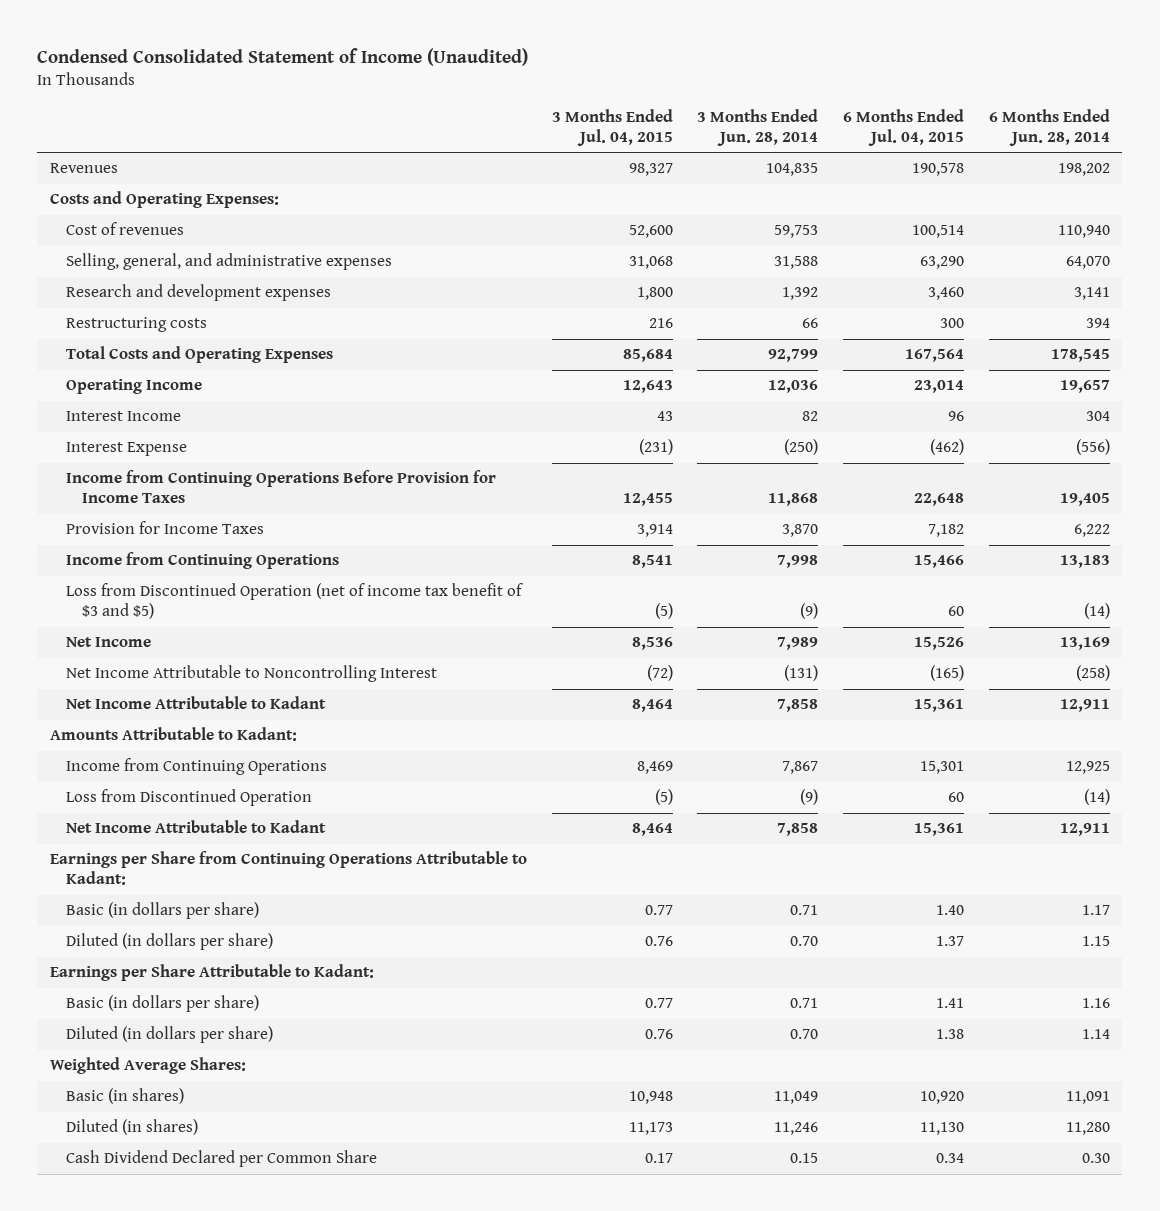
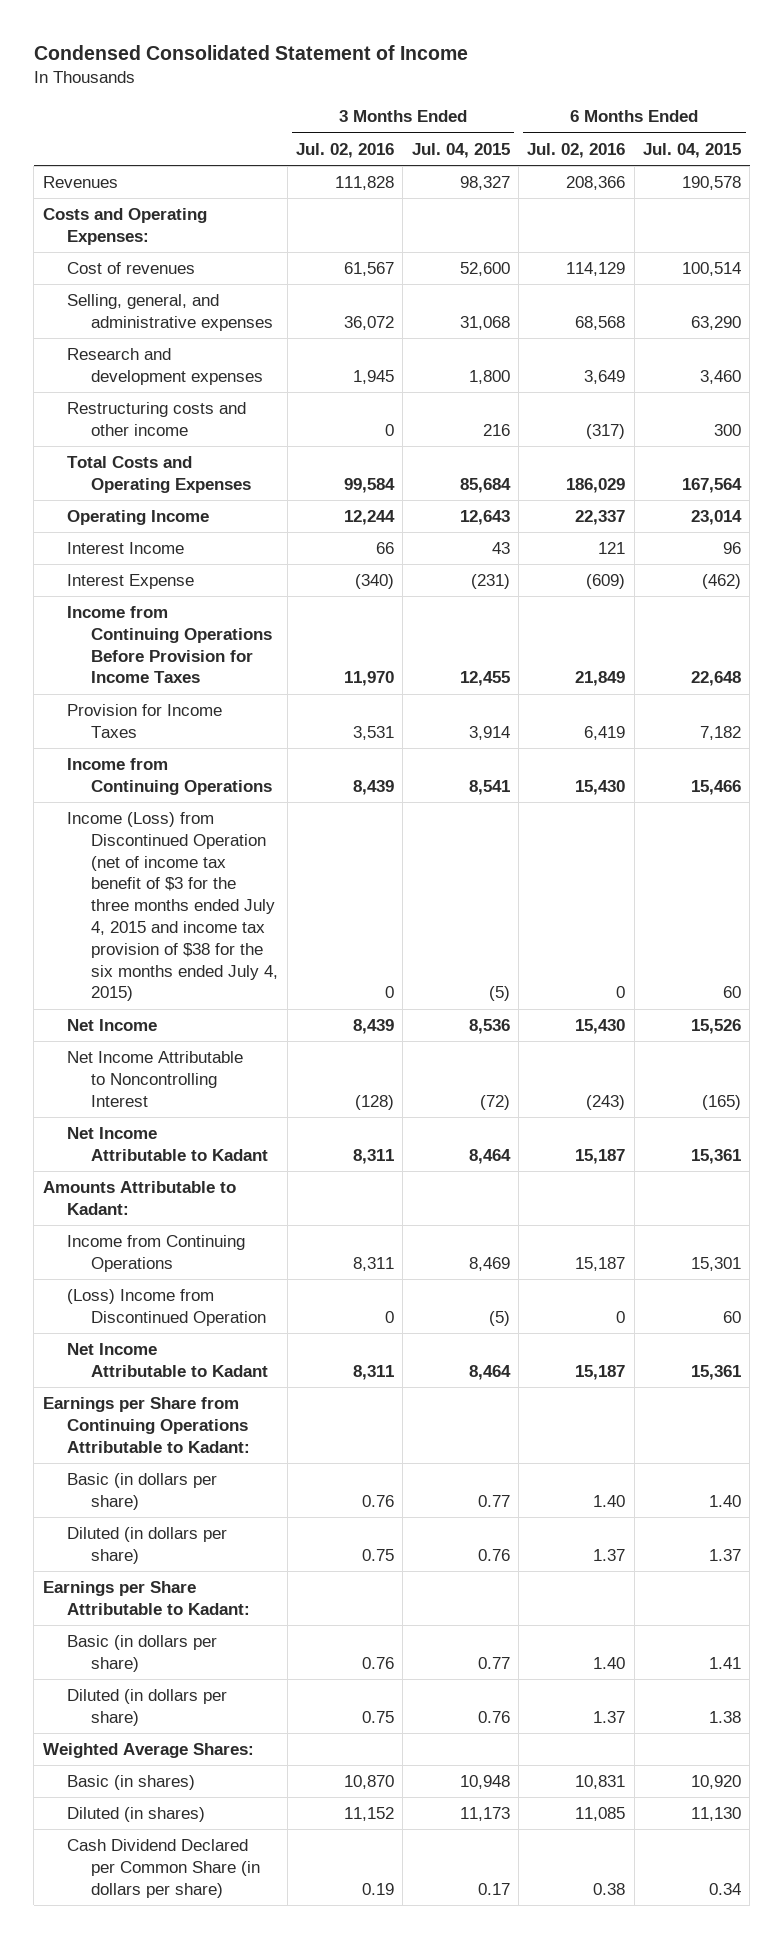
[37,47,529,66] Condensed Consolidated Statement of Income (Unaudited) -> [33,45,468,61] Condensed Consolidated Statement of Income
[697,108,819,146] 3 Months Ended Jun. 28, 2014 -> none
[988,108,1110,146] 6 Months Ended Jun. 28, 2014 -> none
none -> [296,142,395,158] Jul. 02, 2016
none -> [527,142,626,158] Jul. 02, 2016
[66,317,208,333] Restructuring costs -> [66,402,246,436] Restructuring costs and other income
[66,583,524,620] Loss from Discontinued Operation (net of income tax benefit of $3 and $5) -> [66,812,279,1002] Income (Loss) from Discontinued Operation (net of income tax benefit of $3 for the three months ended July 4, 2015 and income tax provision of $38 for the six months ended July 4, 2015)
[66,789,313,807] Loss from Discontinued Operation -> [66,1289,267,1326] (Loss) Income from Discontinued Operation
[66,1150,378,1168] Cash Dividend Declared per Common Share -> [66,1839,261,1898] Cash Dividend Declared per Common Share (in dollars per share)

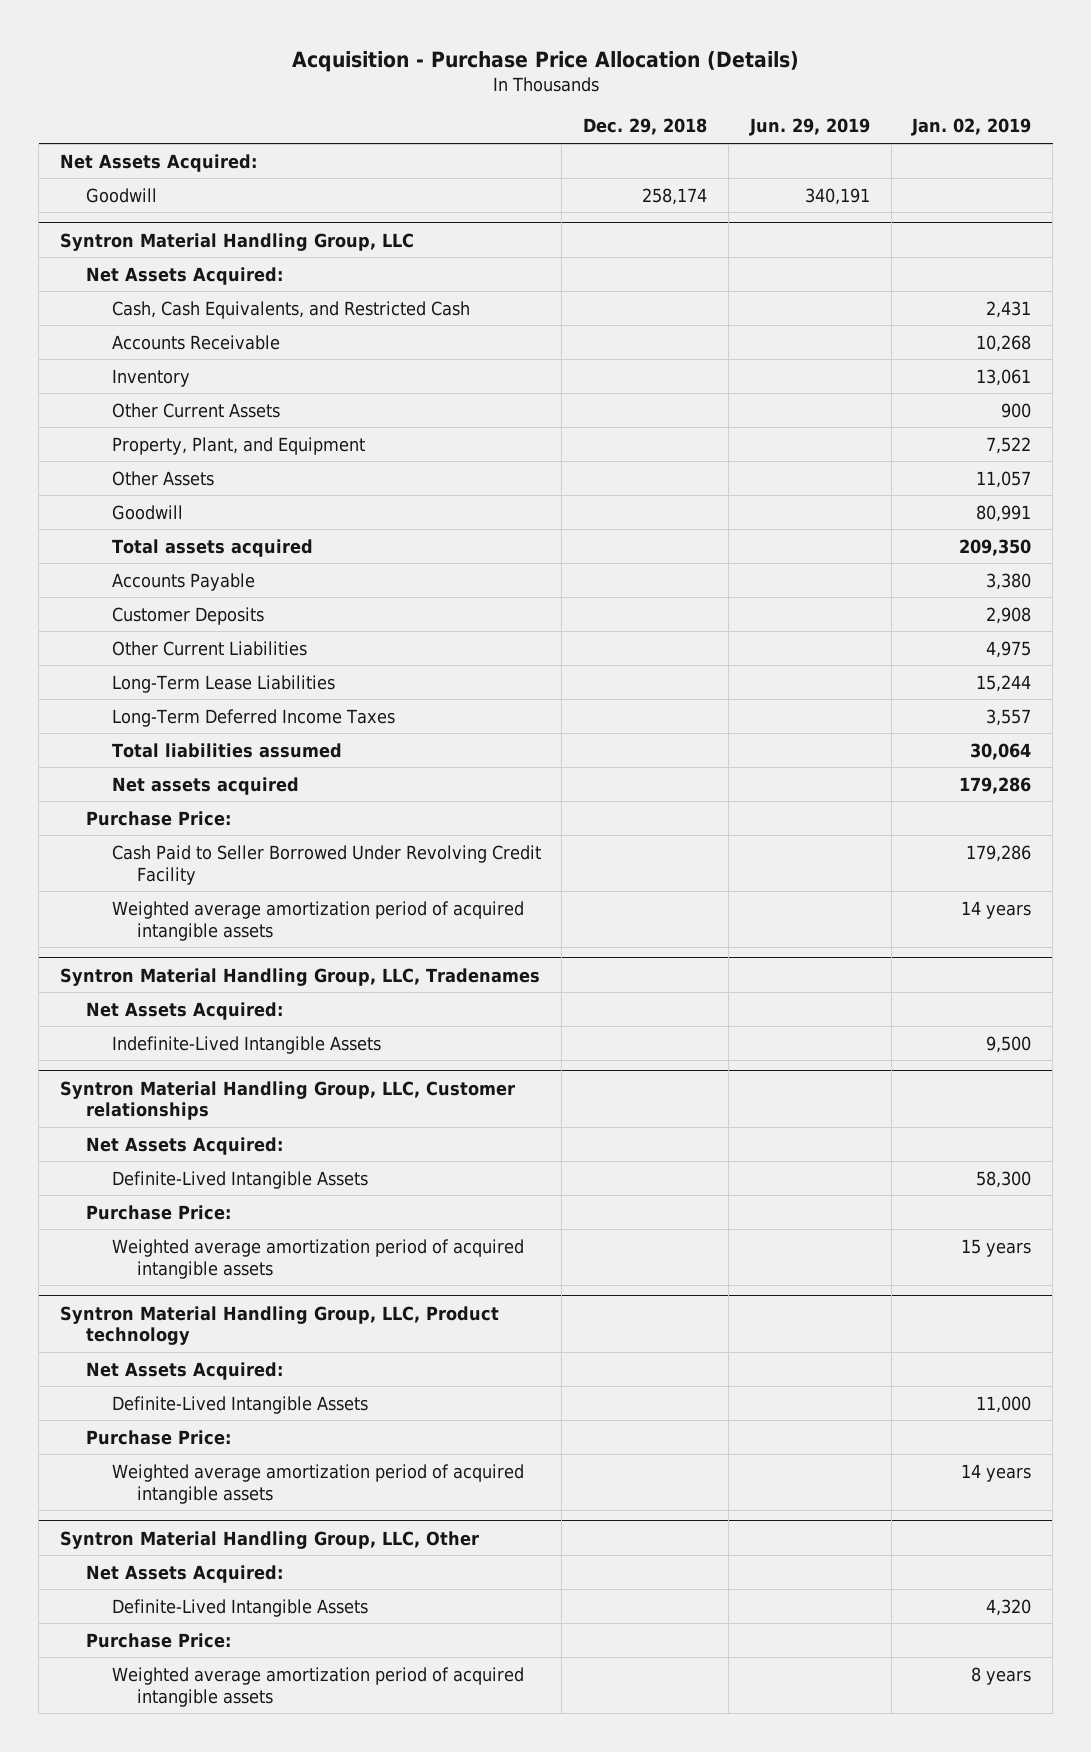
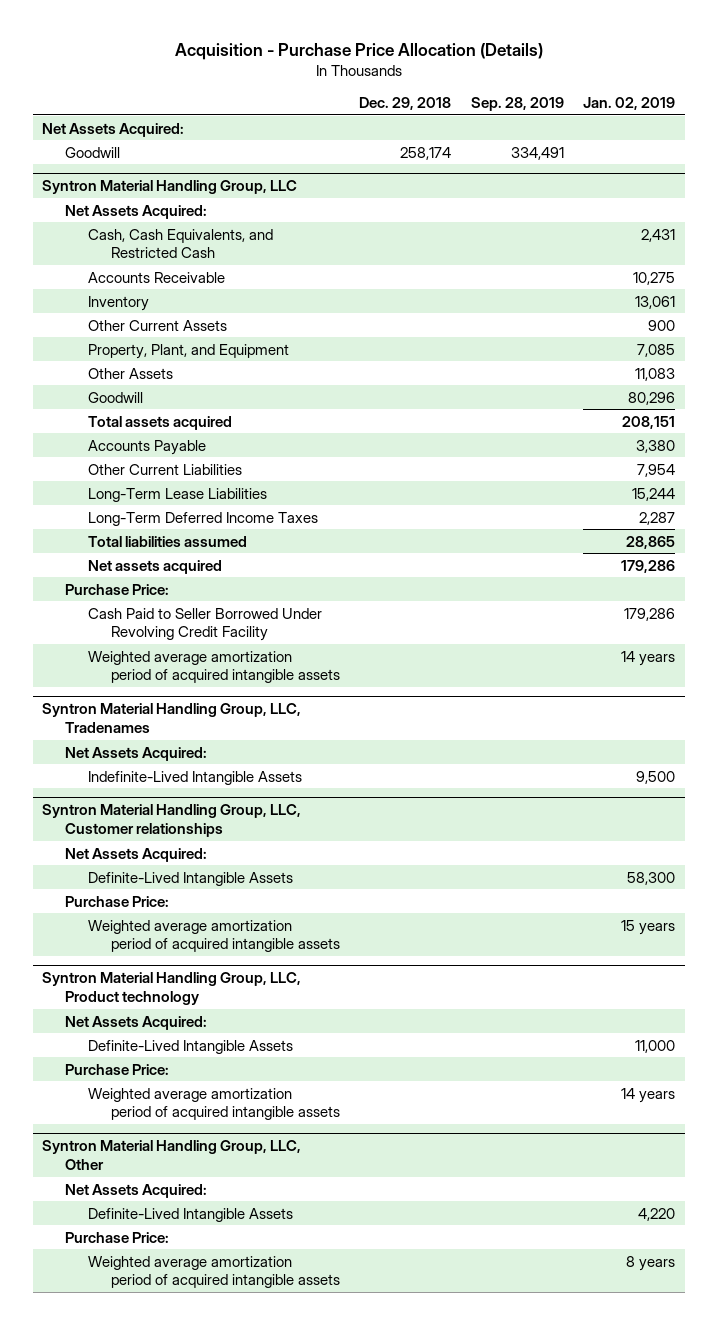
[748,118,870,137] Jun. 29, 2019 -> none
none -> [470,96,564,111] Sep. 28, 2019
[976,334,1032,352] 10,268 -> [633,271,676,285] 10,275
[986,436,1032,454] 7,522 -> [637,343,676,357] 7,085
[976,470,1032,488] 11,057 -> [635,367,676,381] 11,083
[976,504,1032,522] 80,991 -> [628,391,676,405] 80,296
[959,538,1032,556] 209,350 -> [622,415,676,429] 208,151
[111,606,264,625] Customer Deposits -> none
[986,640,1032,658] 4,975 -> [637,463,676,477] 7,954
[986,708,1032,726] 3,557 -> [639,511,676,525] 2,287
[970,742,1032,760] 30,064 -> [626,535,676,549] 28,865
[986,1598,1032,1616] 4,320 -> [638,1207,676,1221] 4,220

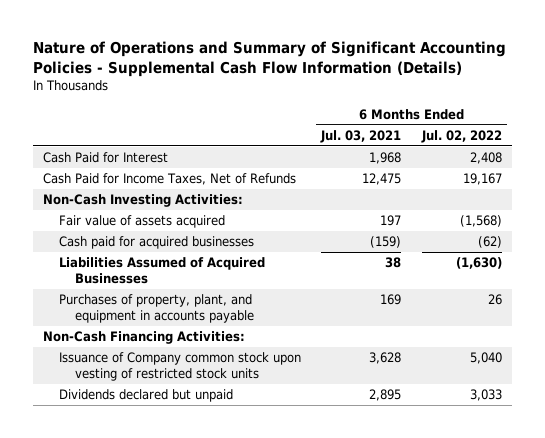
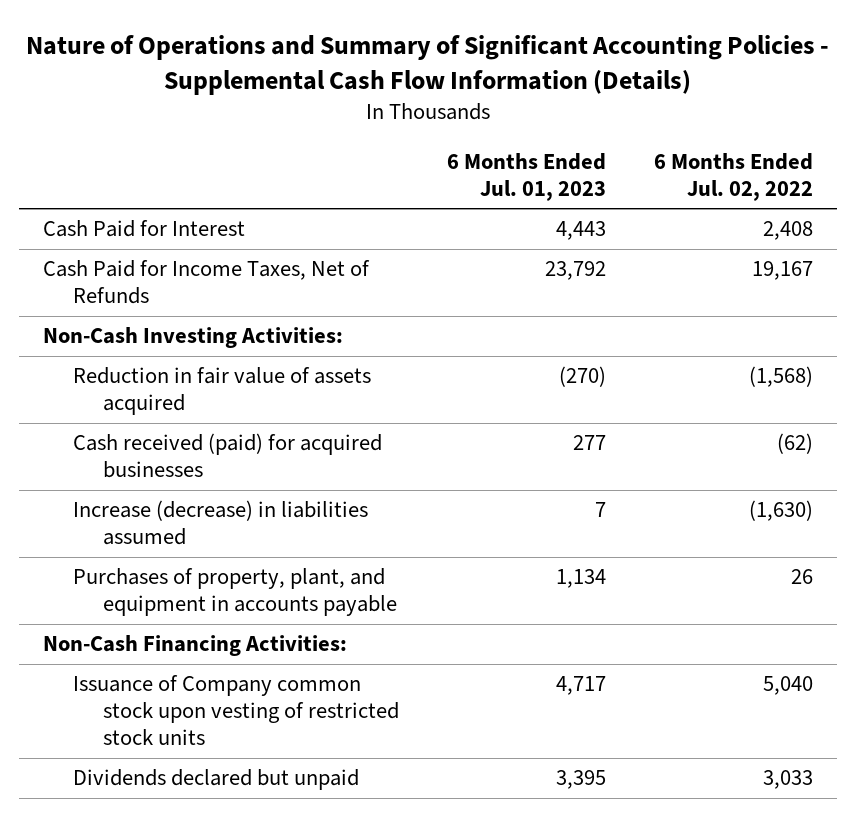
[320,129,402,143] Jul. 03, 2021 -> none
none -> [446,152,606,201] 6 Months Ended Jul. 01, 2023
[59,215,226,229] Fair value of assets acquired -> [72,367,371,416] Reduction in fair value of assets acquired
[59,236,255,250] Cash paid for acquired businesses -> [72,433,382,479] Cash received (paid) for acquired businesses
[59,257,266,284] Liabilities Assumed of Acquired Businesses -> [72,500,368,546] Increase (decrease) in liabilities assumed

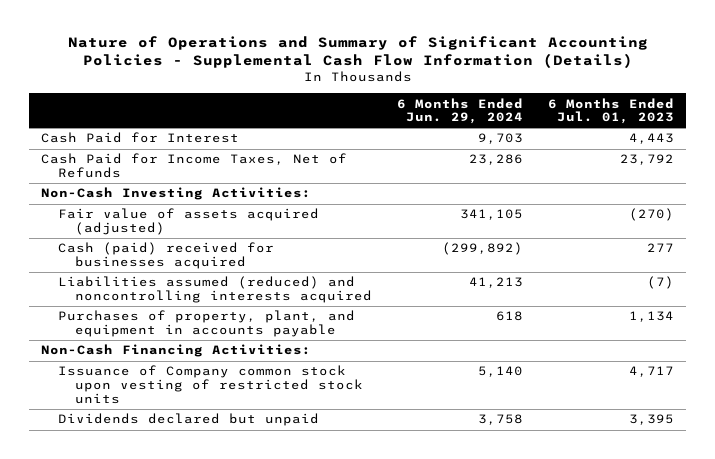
[654,152,814,201] 6 Months Ended Jul. 02, 2022 -> none
none -> [396,97,523,125] 6 Months Ended Jun. 29, 2024
[72,500,368,546] Increase (decrease) in liabilities assumed -> none
[72,367,371,416] Reduction in fair value of assets acquired -> [58,208,320,236] Fair value of assets acquired (adjusted)
[72,433,382,479] Cash received (paid) for acquired businesses -> [58,242,275,270] Cash (paid) received for businesses acquired
none -> [58,276,372,304] Liabilities assumed (reduced) and noncontrolling interests acquired

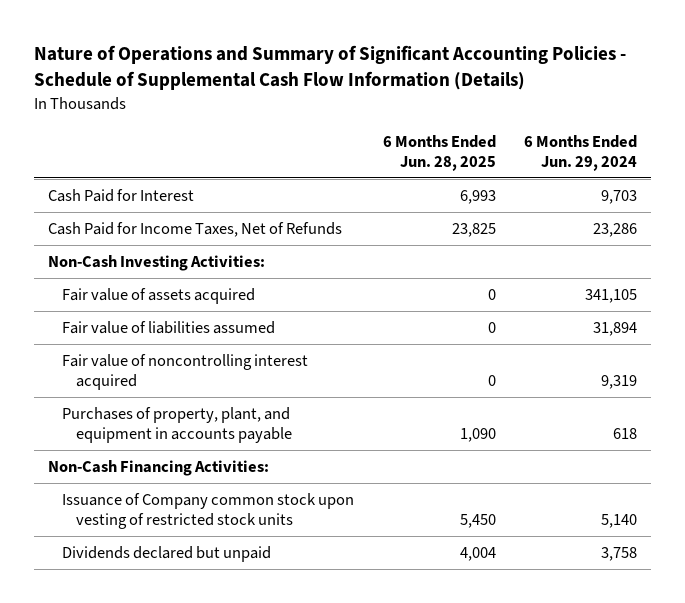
[67,36,648,69] Nature of Operations and Summary of Significant Accounting Policies - Supplemental Cash Flow Information (Details) -> [34,45,627,90] Nature of Operations and Summary of Significant Accounting Policies - Schedule of Supplemental Cash Flow Information (Details)
[547,97,674,125] 6 Months Ended Jul. 01, 2023 -> none
none -> [382,135,496,171] 6 Months Ended Jun. 28, 2025
[58,242,275,270] Cash (paid) received for businesses acquired -> none
[58,276,372,304] Liabilities assumed (reduced) and noncontrolling interests acquired -> none
[58,208,320,236] Fair value of assets acquired (adjusted) -> [62,287,256,304] Fair value of assets acquired
none -> [62,320,276,334] Fair value of liabilities assumed
none -> [62,353,309,390] Fair value of noncontrolling interest acquired

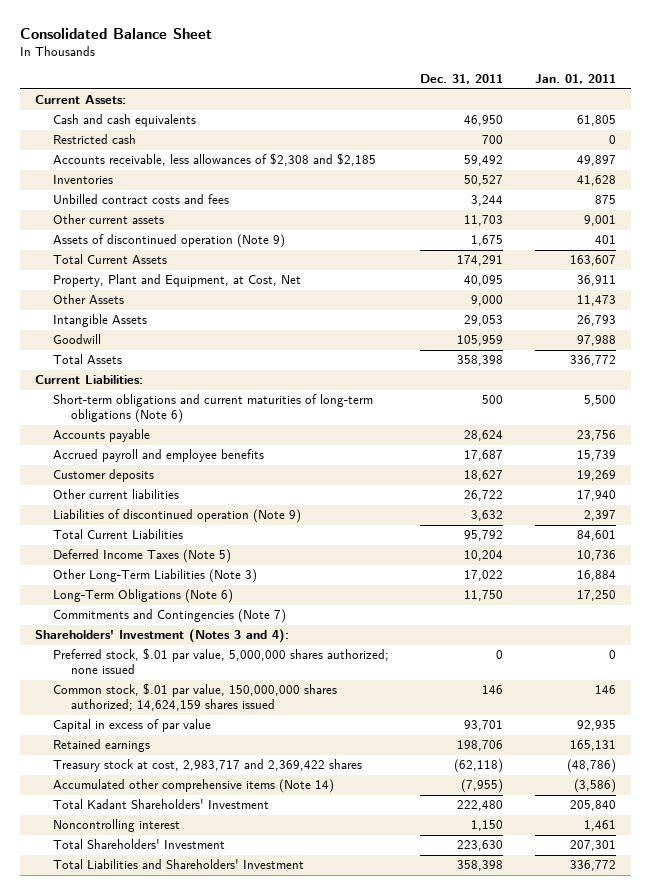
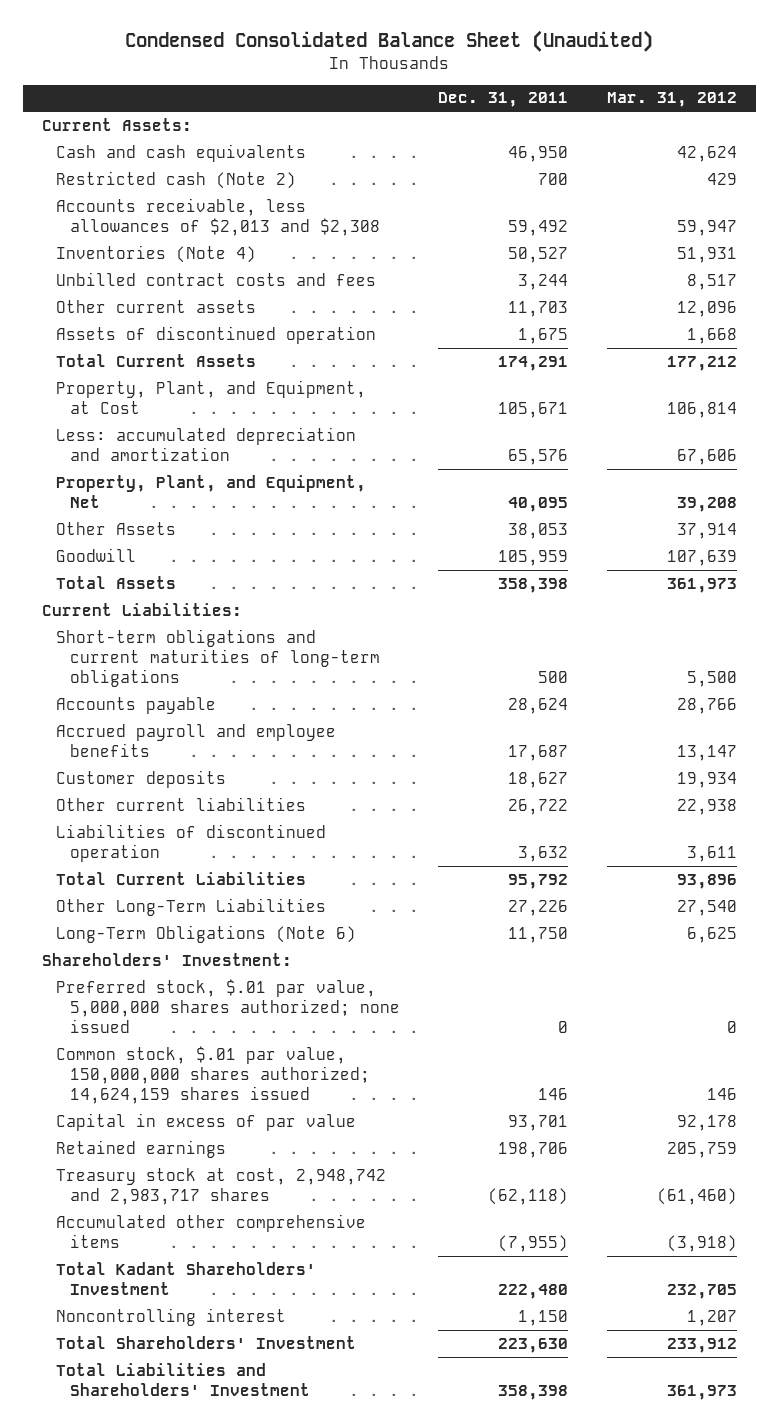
[19,28,212,40] Consolidated Balance Sheet -> [125,30,654,53] Condensed Consolidated Balance Sheet (Unaudited)
[534,74,616,85] Jan. 01, 2011 -> none
none -> [606,92,737,108] Mar. 31, 2012
[53,134,137,145] Restricted cash -> [55,170,296,189] Restricted cash (Note 2)
[53,153,377,167] Accounts receivable, less allowances of $2,308 and $2,185 -> [55,197,381,236] Accounts receivable, less allowances of $2,013 and $2,308
[53,175,114,185] Inventories -> [55,244,256,263] Inventories (Note 4)
[53,234,286,249] Assets of discontinued operation (Note 9) -> [55,325,376,344] Assets of discontinued operation
[53,314,148,328] Intangible Assets -> none
none -> [55,379,366,414] Property, Plant, and Equipment, at Cost
none -> [55,426,356,461] Less: accumulated depreciation and amortization
[53,274,302,288] Property, Plant and Equipment, at Cost, Net -> [55,474,366,508] Property, Plant, and Equipment, Net
[471,295,504,307] 9,000 -> [508,522,569,539] 38,053
[53,394,374,424] Short-term obligations and current maturities of long-term obligations (Note 6) -> [55,628,381,688] Short-term obligations and current maturities of long-term obligations
[53,509,302,524] Liabilities of discontinued operation (Note 9) -> [55,823,326,862] Liabilities of discontinued operation
[53,549,232,564] Deferred Income Taxes (Note 5) -> none
[53,569,258,584] Other Long-Term Liabilities (Note 3) -> [55,897,326,916] Other Long-Term Liabilities
[464,570,504,582] 17,022 -> [508,899,569,916] 27,226
[53,609,287,624] Commitments and Contingencies (Note 7) -> none
[35,629,290,644] Shareholders' Investment (Notes 3 and 4): -> [41,952,292,966] Shareholders' Investment:
[53,759,363,773] Treasury stock at cost, 2,983,717 and 2,369,422 shares -> [55,1167,386,1205] Treasury stock at cost, 2,948,742 and 2,983,717 shares
[53,779,335,794] Accumulated other comprehensive items (Note 14) -> [55,1213,366,1248] Accumulated other comprehensive items

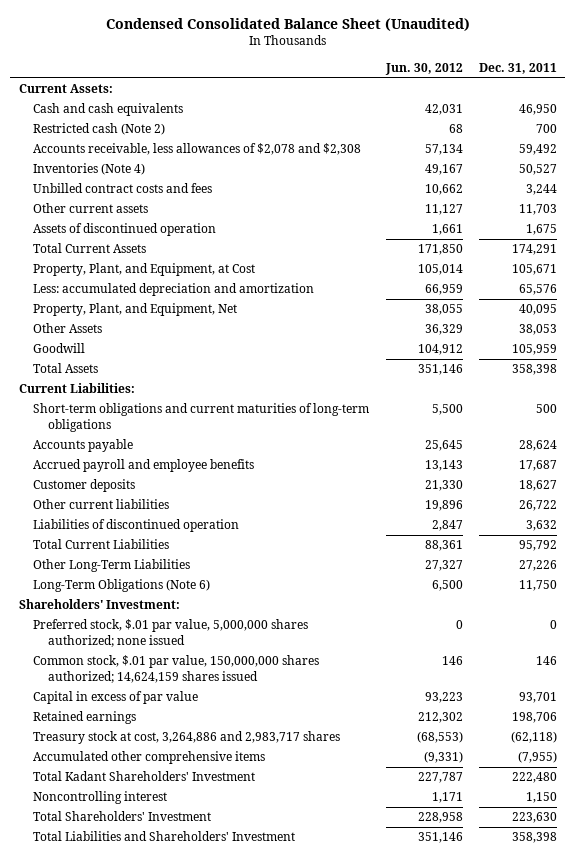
[606,92,737,108] Mar. 31, 2012 -> none
none -> [384,62,463,75] Jun. 30, 2012
[55,197,381,236] Accounts receivable, less allowances of $2,013 and $2,308 -> [33,143,362,156] Accounts receivable, less allowances of $2,078 and $2,308
[55,1167,386,1205] Treasury stock at cost, 2,948,742 and 2,983,717 shares -> [33,731,341,745] Treasury stock at cost, 3,264,886 and 2,983,717 shares

